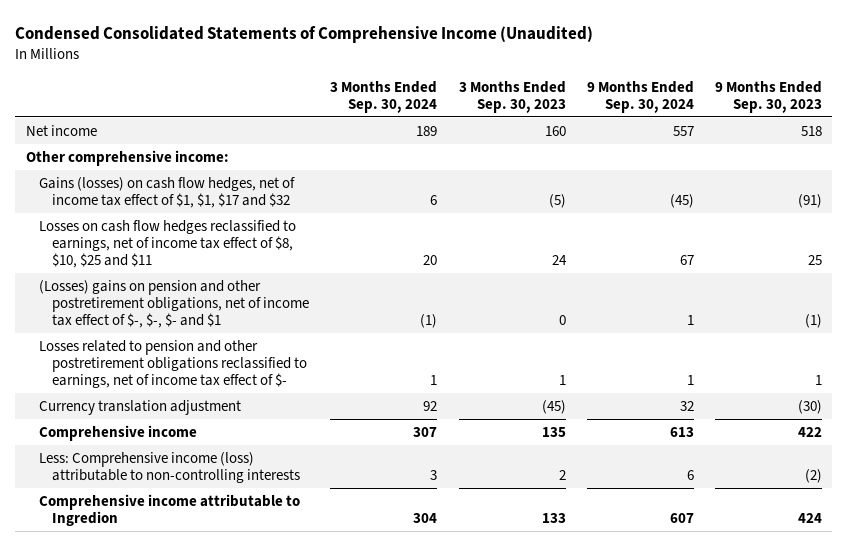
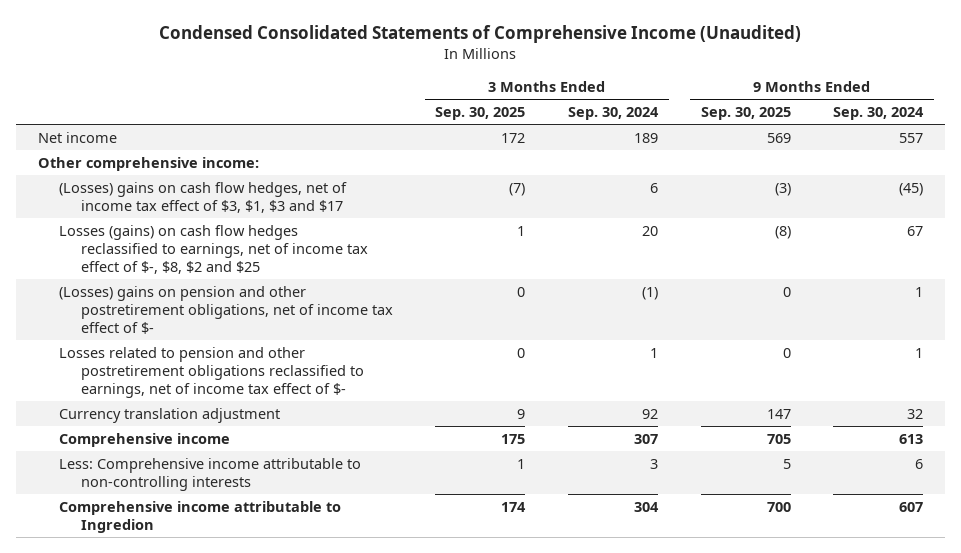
[458,80,566,113] 3 Months Ended Sep. 30, 2023 -> none
[714,80,822,113] 9 Months Ended Sep. 30, 2023 -> none
none -> [435,107,526,121] Sep. 30, 2025
none -> [700,107,791,121] Sep. 30, 2025
[39,176,296,209] Gains (losses) on cash flow hedges, net of income tax effect of $1, $1, $17 and $32 -> [59,181,348,214] (Losses) gains on cash flow hedges, net of income tax effect of $3, $1, $3 and $17
[39,219,297,269] Losses on cash flow hedges reclassified to earnings, net of income tax effect of $8, $10, $25 and $11 -> [59,224,368,275] Losses (gains) on cash flow hedges reclassified to earnings, net of income tax effect of $-, $8, $2 and $25
[39,279,310,329] (Losses) gains on pension and other postretirement obligations, net of income tax effect of $-, $-, $- and $1 -> [59,285,393,335] (Losses) gains on pension and other postretirement obligations, net of income tax effect of $-
[39,451,301,484] Less: Comprehensive income (loss) attributable to non-controlling interests -> [59,457,362,492] Less: Comprehensive income attributable to non-controlling interests

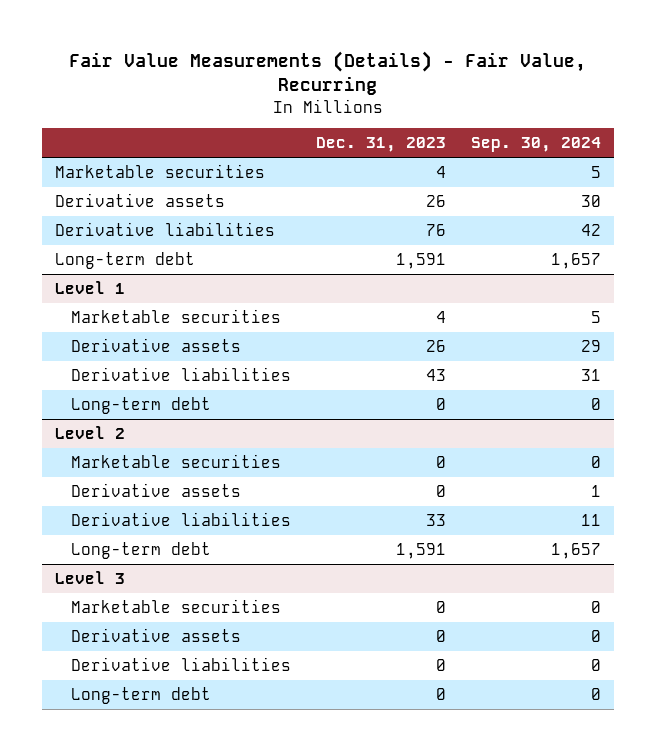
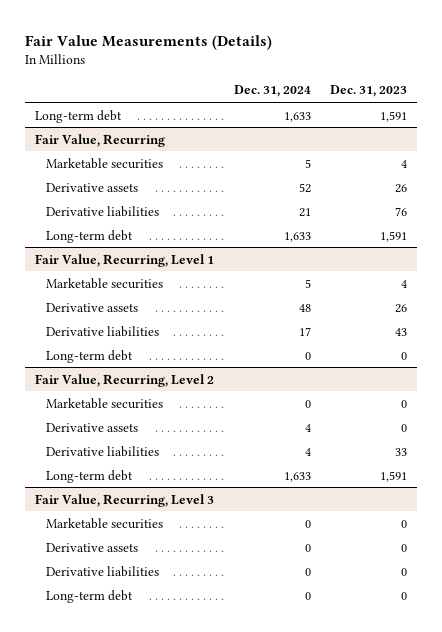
[68,50,586,96] Fair Value Measurements (Details) - Fair Value, Recurring -> [25,35,273,51] Fair Value Measurements (Details)
[471,137,602,153] Sep. 30, 2024 -> none
none -> [233,85,311,98] Dec. 31, 2024
none -> [34,109,122,123] Long-term debt
none -> [34,133,165,147] Fair Value, Recurring
[54,281,125,295] Level 1 -> none
none -> [34,253,214,267] Fair Value, Recurring, Level 1
[54,426,125,440] Level 2 -> none
none -> [34,373,214,387] Fair Value, Recurring, Level 2
[54,571,125,585] Level 3 -> none
none -> [34,493,214,507] Fair Value, Recurring, Level 3

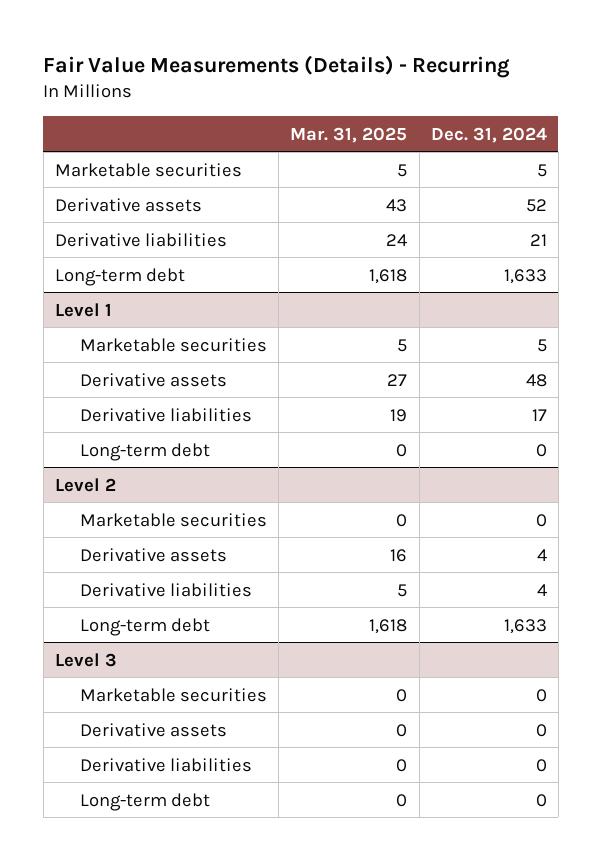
[25,35,273,51] Fair Value Measurements (Details) -> [43,55,511,79] Fair Value Measurements (Details) - Recurring
[330,85,408,98] Dec. 31, 2023 -> none
none -> [290,126,408,143] Mar. 31, 2025
[34,109,122,123] Long-term debt -> none
[34,133,165,147] Fair Value, Recurring -> none
[34,253,214,267] Fair Value, Recurring, Level 1 -> none
none -> [54,302,112,317] Level 1
[34,373,214,387] Fair Value, Recurring, Level 2 -> none
none -> [54,477,116,492] Level 2
[34,493,214,507] Fair Value, Recurring, Level 3 -> none
none -> [54,652,117,667] Level 3

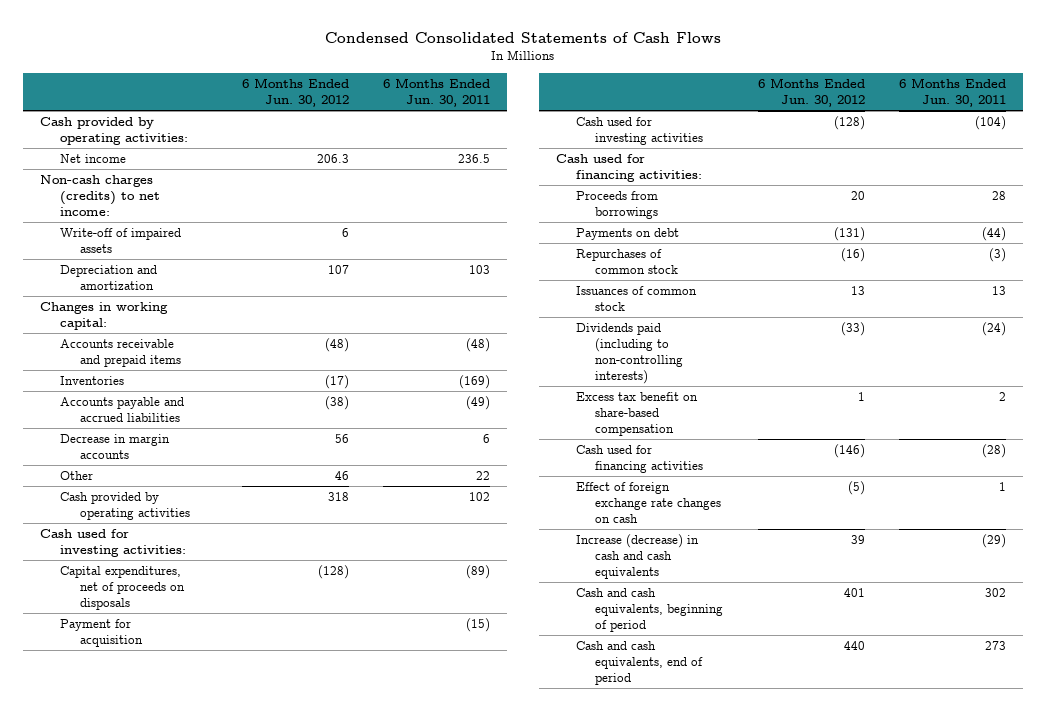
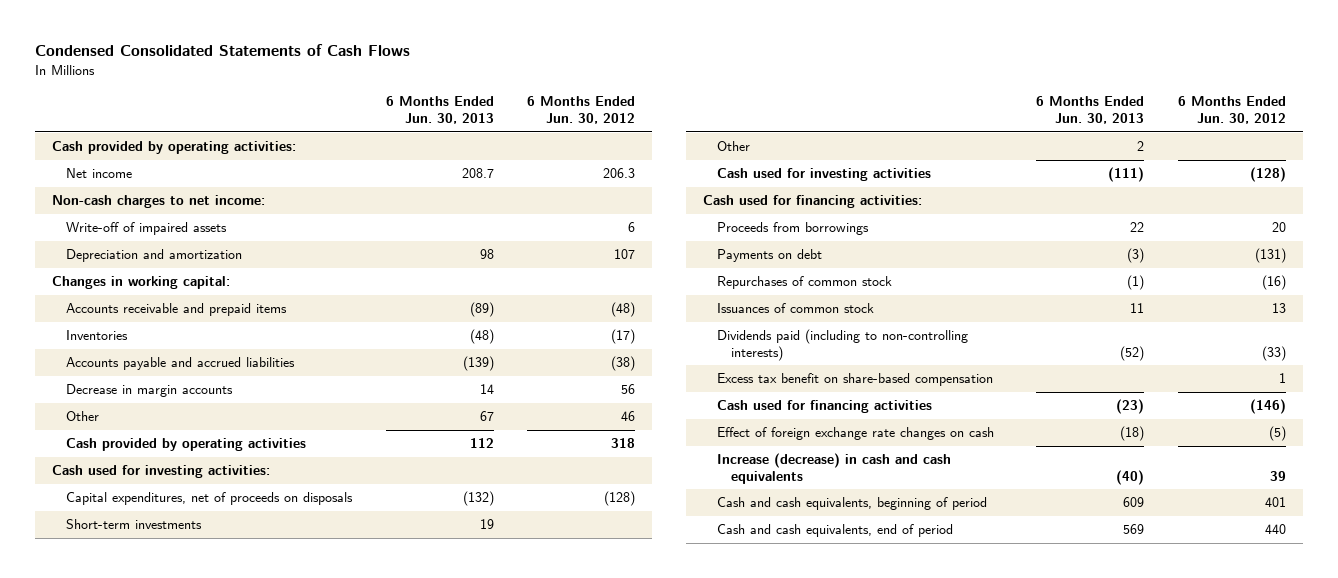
[382,77,490,107] 6 Months Ended Jun. 30, 2011 -> none
none -> [385,96,494,125] 6 Months Ended Jun. 30, 2013
[40,175,160,217] Non-cash charges (credits) to net income: -> [52,195,266,209] Non-cash charges to net income:
[59,619,143,648] Payment for acquisition -> none
none -> [65,519,202,530] Short-term investments
none -> [716,141,750,152] Other

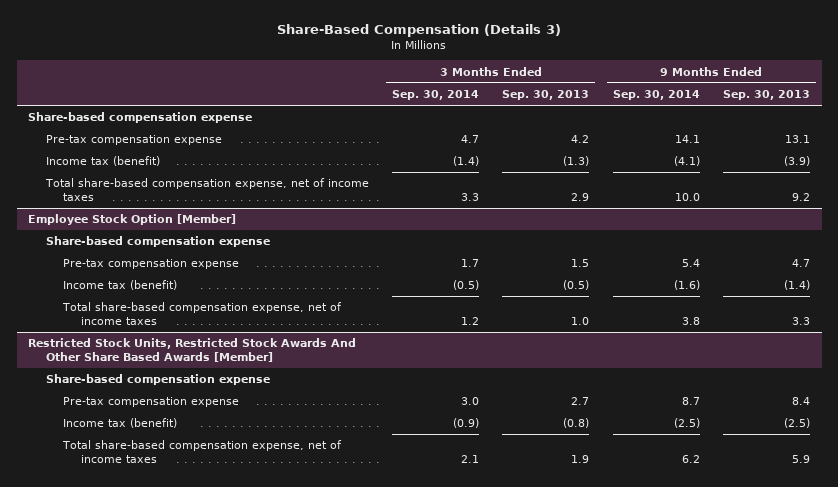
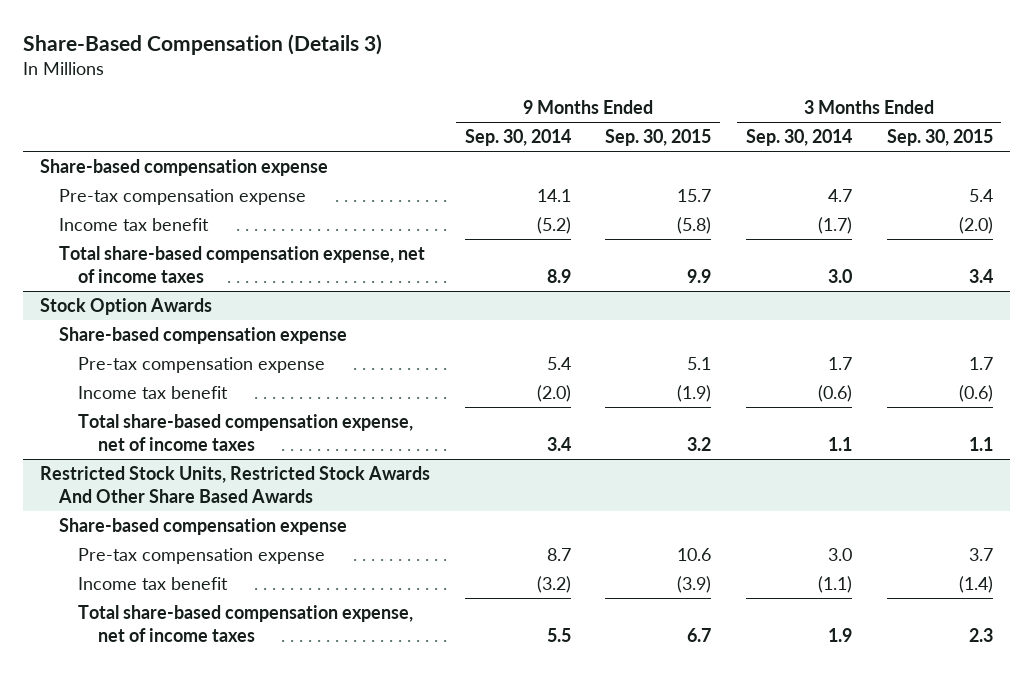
[502,90,590,101] Sep. 30, 2013 -> none
[722,90,810,101] Sep. 30, 2013 -> none
none -> [605,129,712,147] Sep. 30, 2015
none -> [886,129,993,147] Sep. 30, 2015
[28,214,237,226] Employee Stock Option [Member] -> none
[45,156,160,167] Income tax (benefit) -> [59,217,210,231] Income tax benefit
[452,156,479,167] (1.4) -> [817,216,852,234] (1.7)
[673,156,700,167] (4.1) -> [536,216,571,234] (5.2)
[460,193,479,202] 3.3 -> [827,268,852,283] 3.0
[674,193,700,202] 10.0 -> [546,268,571,283] 8.9
none -> [39,297,212,315] Stock Option Awards
[63,280,178,291] Income tax (benefit) -> [78,385,229,399] Income tax benefit
[452,280,479,291] (0.5) -> [817,384,852,402] (0.6)
[673,280,700,291] (1.6) -> [536,384,571,402] (2.0)
[460,317,479,326] 1.2 -> [827,436,852,451] 1.1
[681,317,700,326] 3.8 -> [546,436,571,451] 3.4
[28,338,357,363] Restricted Stock Units, Restricted Stock Awards And Other Share Based Awards [Member] -> [39,465,430,503] Restricted Stock Units, Restricted Stock Awards And Other Share Based Awards
[63,418,178,429] Income tax (benefit) -> [78,576,229,590] Income tax benefit
[452,418,479,429] (0.9) -> [817,575,852,593] (1.1)
[673,418,700,429] (2.5) -> [536,575,571,593] (3.2)
[460,455,479,464] 2.1 -> [827,627,852,642] 1.9
[681,455,700,464] 6.2 -> [546,627,571,642] 5.5

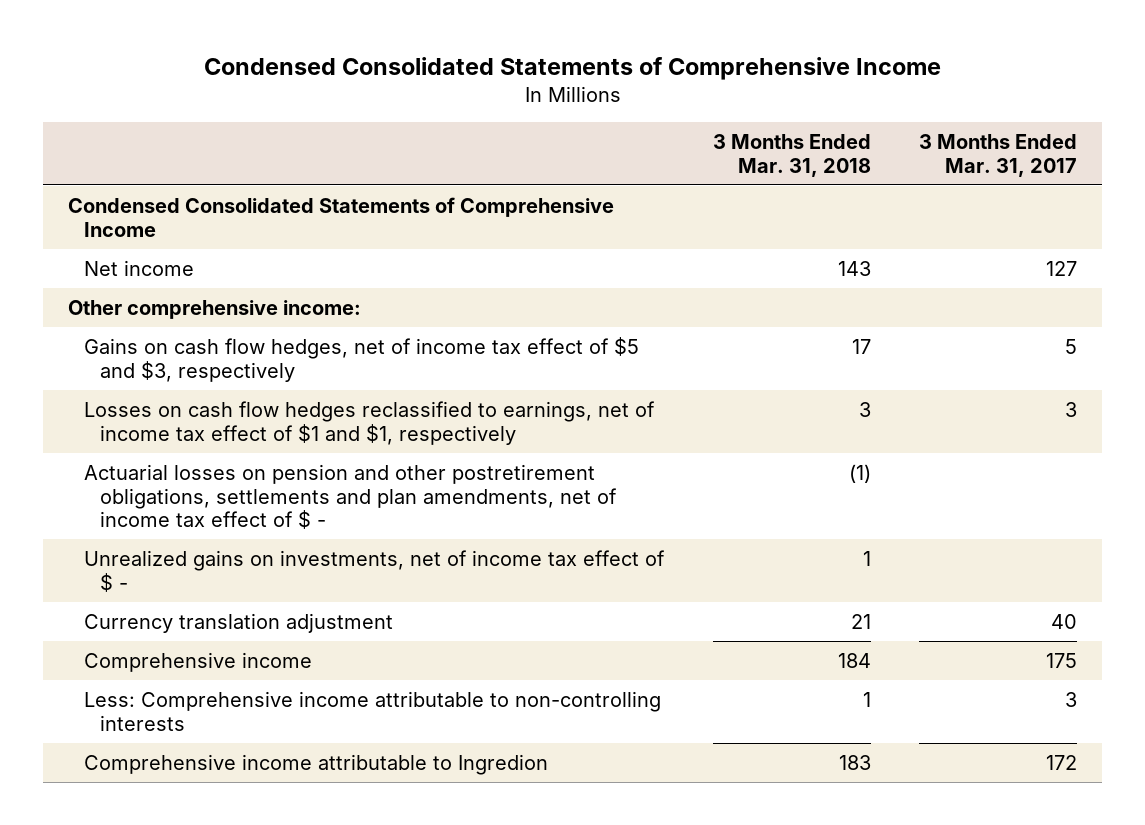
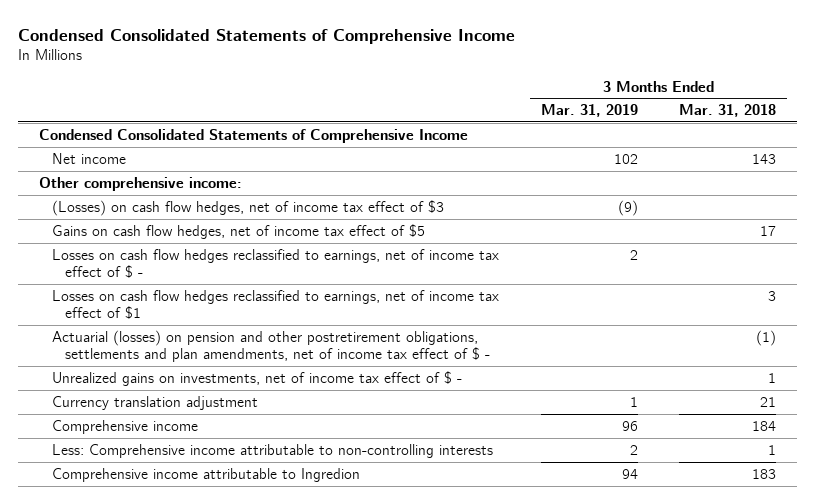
[919,134,1078,177] 3 Months Ended Mar. 31, 2017 -> none
none -> [540,104,638,118] Mar. 31, 2019
none -> [52,199,445,216] (Losses) on cash flow hedges, net of income tax effect of $3
[83,336,639,382] Gains on cash flow hedges, net of income tax effect of $5 and $3, respectively -> [52,223,426,239] Gains on cash flow hedges, net of income tax effect of $5
none -> [52,248,500,279] Losses on cash flow hedges reclassified to earnings, net of income tax effect of $ -
[83,400,655,445] Losses on cash flow hedges reclassified to earnings, net of income tax effect of $1 and $1, respectively -> [52,289,500,320] Losses on cash flow hedges reclassified to earnings, net of income tax effect of $1
[83,463,618,530] Actuarial losses on pension and other postretirement obligations, settlements and plan amendments, net of income tax effect of $ - -> [52,329,491,363] Actuarial (losses) on pension and other postretirement obligations, settlements and plan amendments, net of income tax effect of $ -

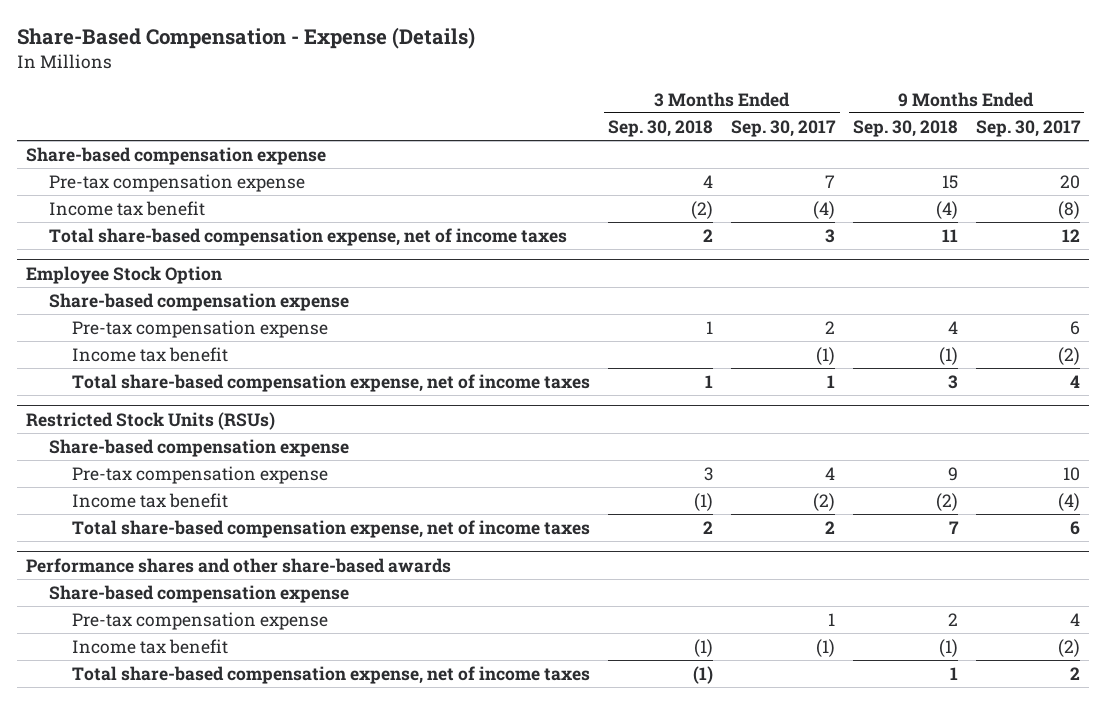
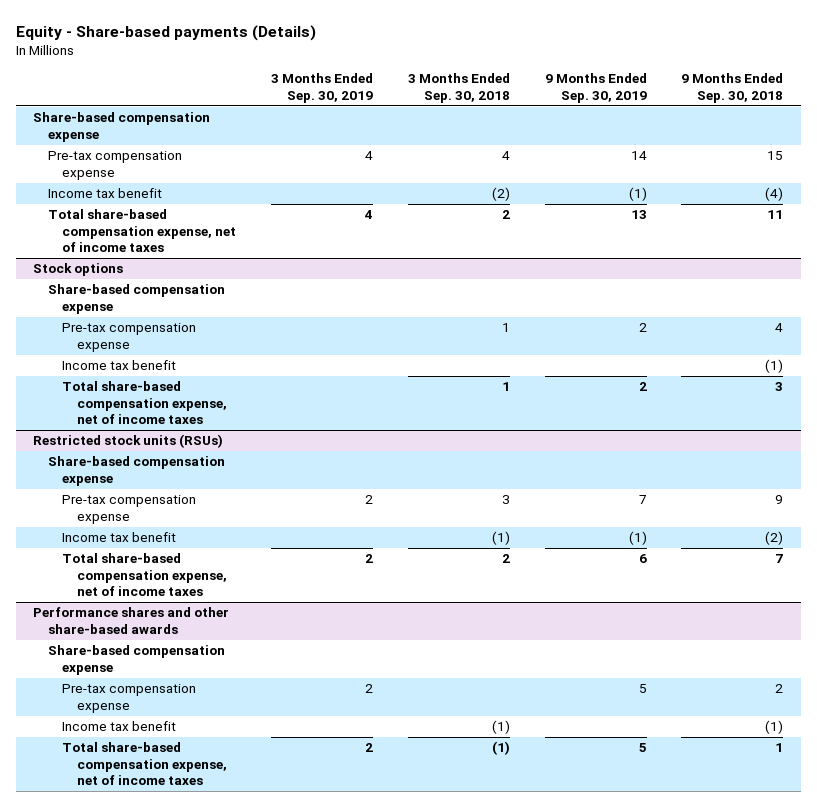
[17,27,476,50] Share-Based Compensation - Expense (Details) -> [15,24,316,41] Equity - Share-based payments (Details)
[731,119,837,137] Sep. 30, 2017 -> none
[975,119,1081,137] Sep. 30, 2017 -> none
none -> [271,73,374,103] 3 Months Ended Sep. 30, 2019
none -> [544,73,647,103] 9 Months Ended Sep. 30, 2019
[25,265,222,284] Employee Stock Option -> [33,263,124,277] Stock options
[25,411,275,430] Restricted Stock Units (RSUs) -> [33,434,224,449] Restricted stock units (RSUs)

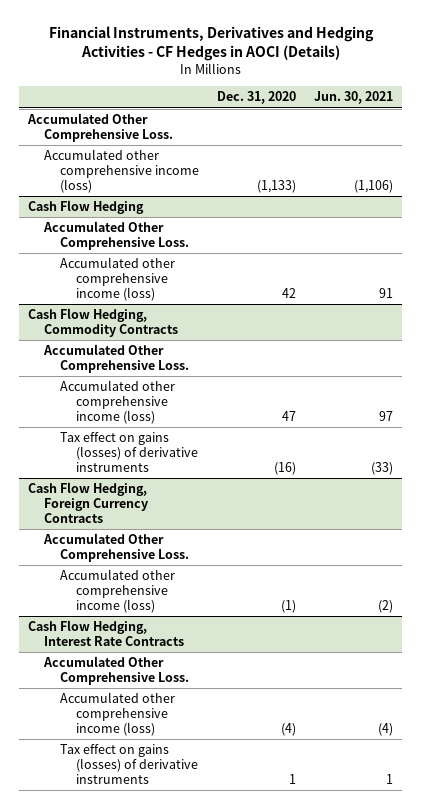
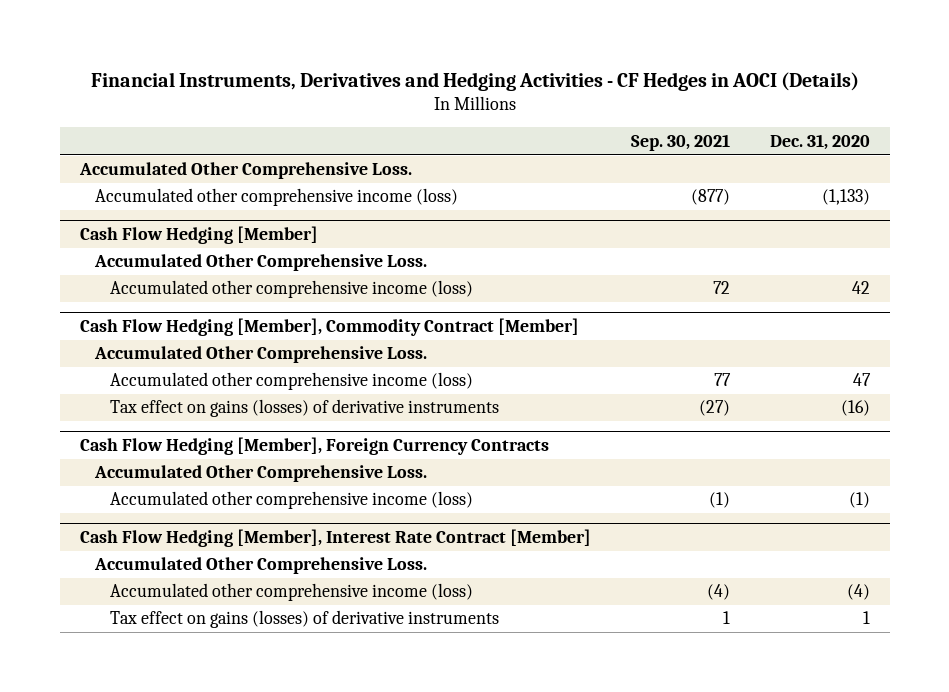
[313,91,393,105] Jun. 30, 2021 -> none
none -> [630,133,730,151] Sep. 30, 2021
[28,200,145,215] Cash Flow Hedging -> [79,226,318,245] Cash Flow Hedging [Member]
[28,308,179,337] Cash Flow Hedging, Commodity Contracts -> [79,318,579,337] Cash Flow Hedging [Member], Commodity Contract [Member]
[28,482,149,523] Cash Flow Hedging, Foreign Currency Contracts -> [79,437,549,456] Cash Flow Hedging [Member], Foreign Currency Contracts
[28,620,185,646] Cash Flow Hedging, Interest Rate Contracts -> [79,529,591,548] Cash Flow Hedging [Member], Interest Rate Contract [Member]

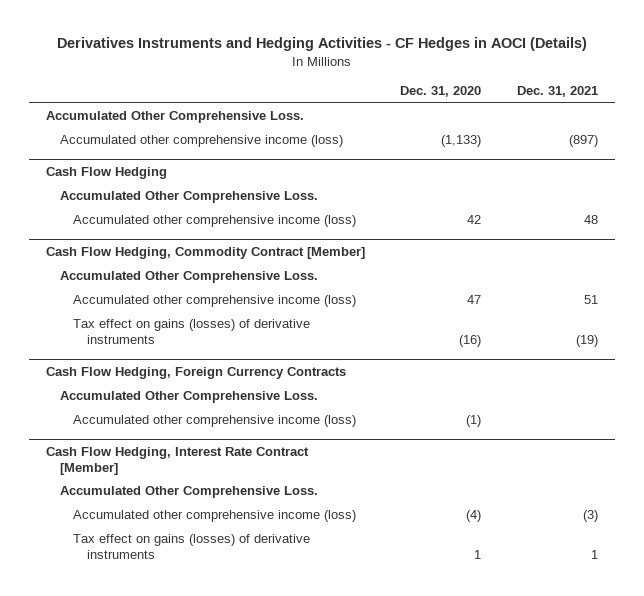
[90,71,859,91] Financial Instruments, Derivatives and Hedging Activities - CF Hedges in AOCI (Details) -> [56,37,587,52] Derivatives Instruments and Hedging Activities - CF Hedges in AOCI (Details)
[630,133,730,151] Sep. 30, 2021 -> none
none -> [516,86,598,98] Dec. 31, 2021
[79,226,318,245] Cash Flow Hedging [Member] -> [46,167,168,180] Cash Flow Hedging
[79,318,579,337] Cash Flow Hedging [Member], Commodity Contract [Member] -> [46,247,366,260] Cash Flow Hedging, Commodity Contract [Member]
[79,437,549,456] Cash Flow Hedging [Member], Foreign Currency Contracts -> [46,367,347,380] Cash Flow Hedging, Foreign Currency Contracts
[79,529,591,548] Cash Flow Hedging [Member], Interest Rate Contract [Member] -> [46,447,310,475] Cash Flow Hedging, Interest Rate Contract [Member]

